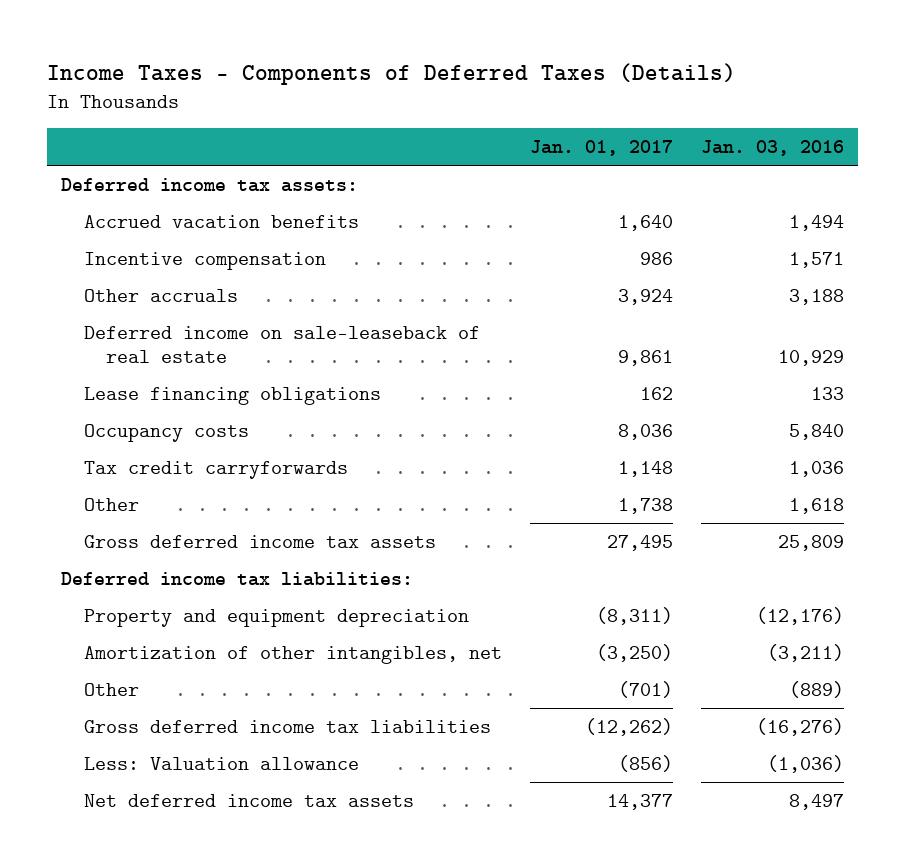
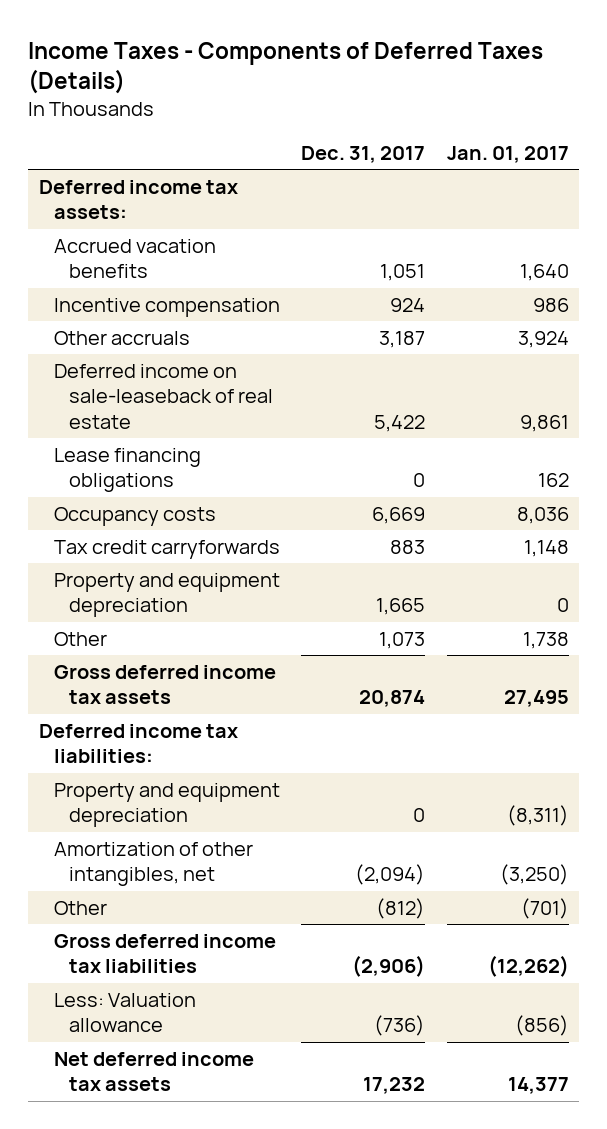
[701,140,845,157] Jan. 03, 2016 -> none
none -> [301,145,426,163] Dec. 31, 2017
none -> [53,572,280,618] Property and equipment depreciation

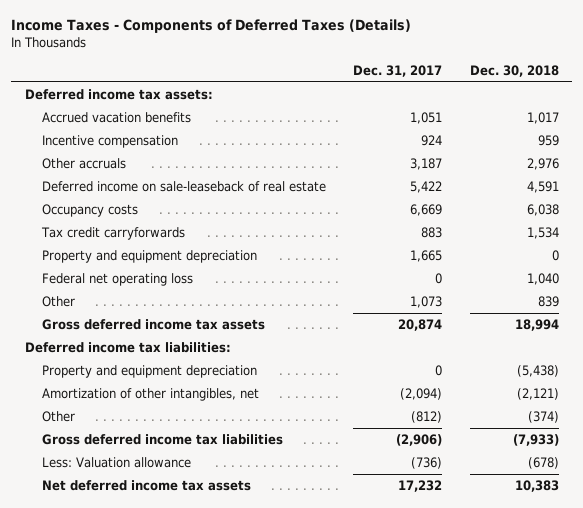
[446,145,569,163] Jan. 01, 2017 -> none
none -> [469,64,559,77] Dec. 30, 2018
[53,447,201,493] Lease financing obligations -> none
none -> [41,272,193,286] Federal net operating loss

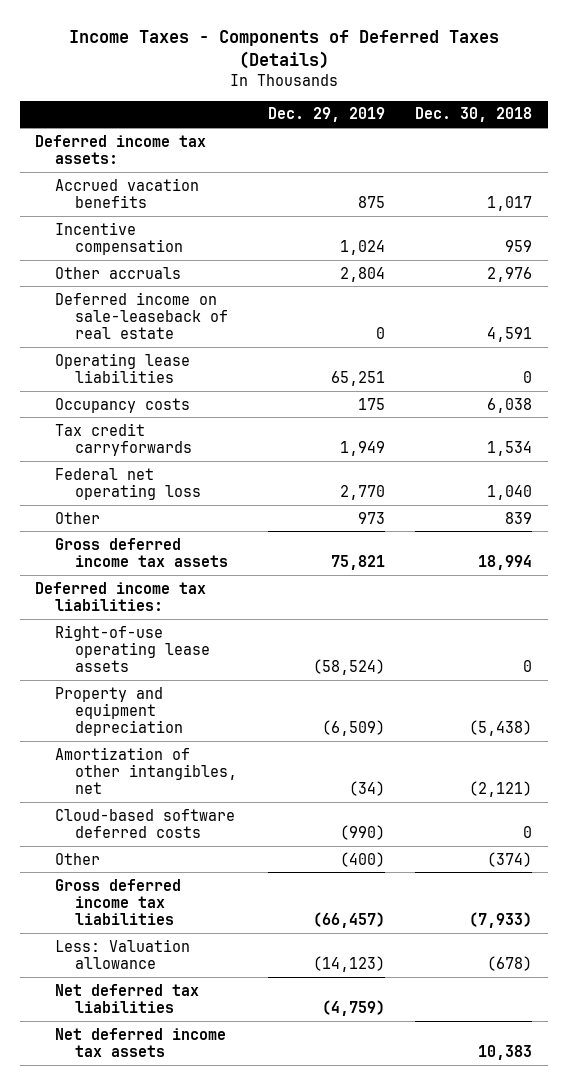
[353,64,443,77] Dec. 31, 2017 -> none
none -> [267,107,385,123] Dec. 29, 2019
none -> [55,352,191,383] Operating lease liabilities
[41,249,257,263] Property and equipment depreciation -> none
none -> [55,624,210,672] Right-of-use operating lease assets
none -> [55,808,236,838] Cloud-based software deferred costs
none -> [55,983,200,1013] Net deferred tax liabilities

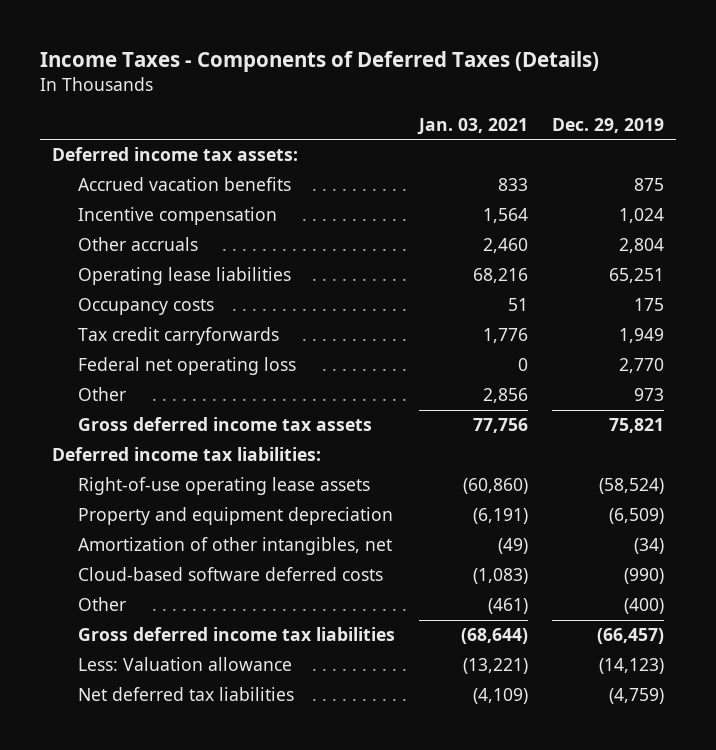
[415,107,533,123] Dec. 30, 2018 -> none
none -> [416,117,528,135] Jan. 03, 2021
[55,291,228,339] Deferred income on sale-leaseback of real estate -> none
[55,1027,227,1057] Net deferred income tax assets -> none

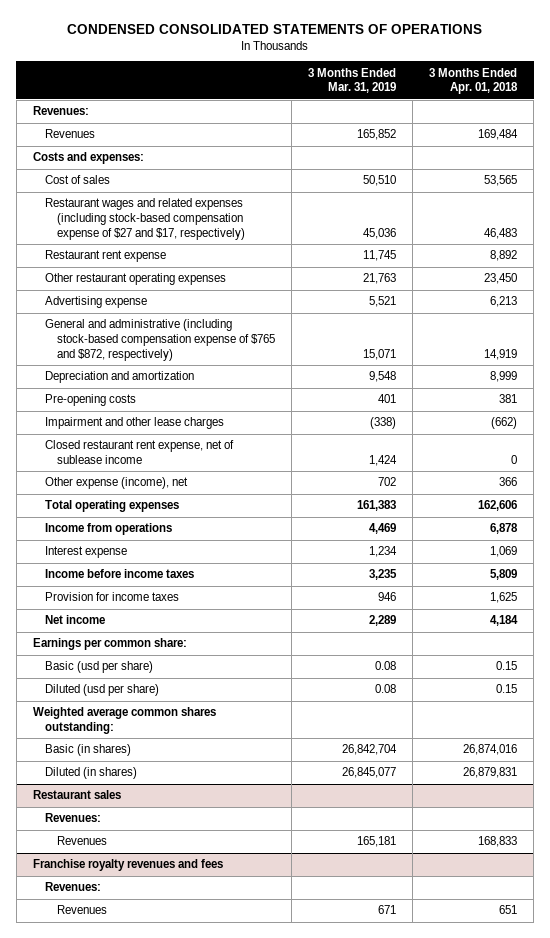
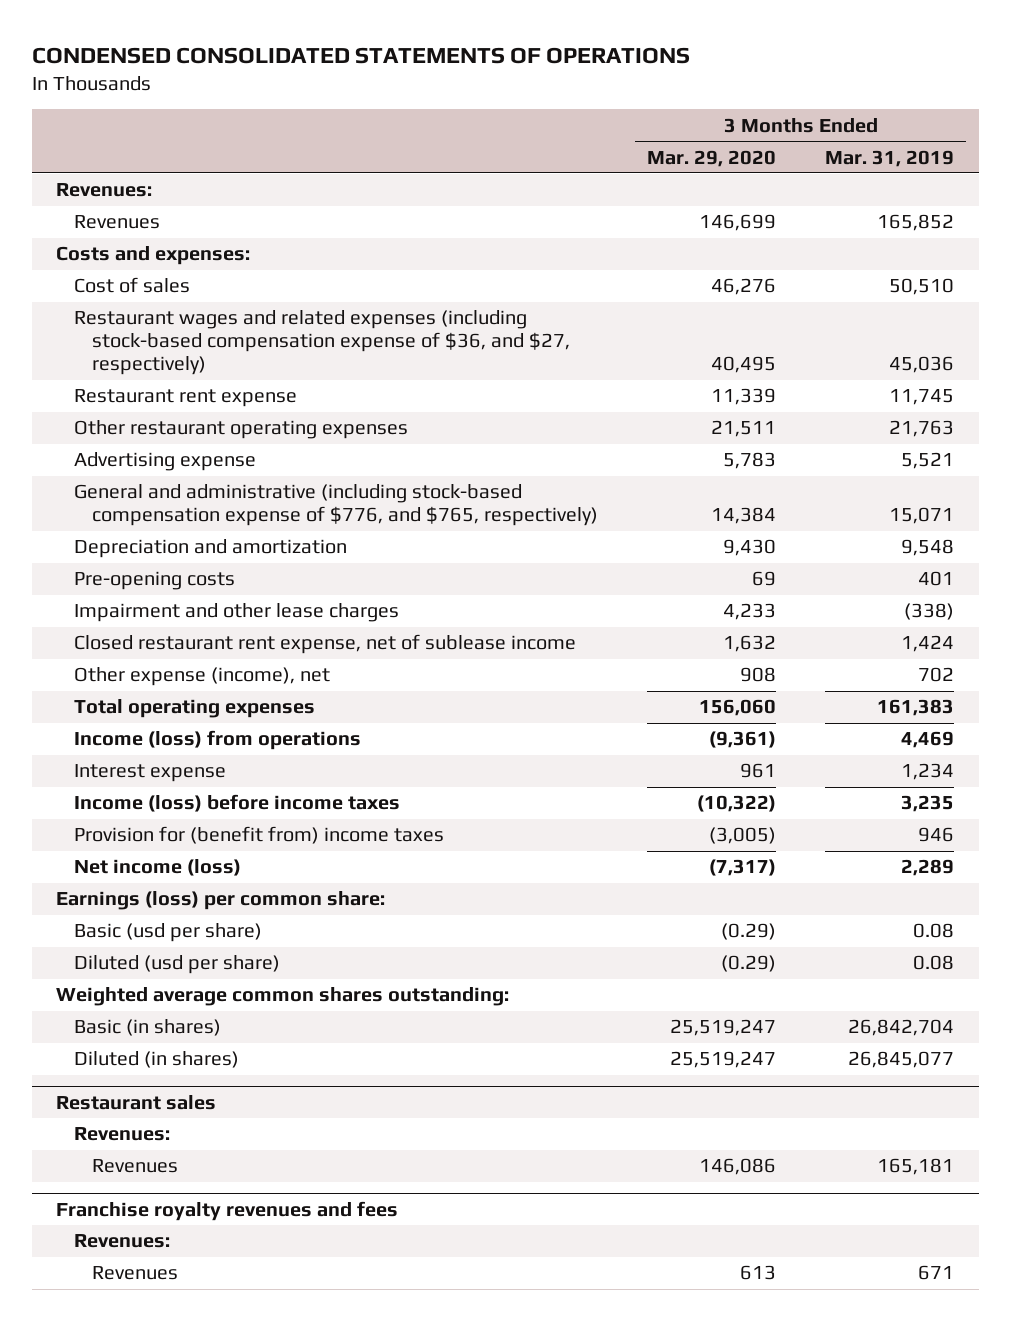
[429,67,519,95] 3 Months Ended Apr. 01, 2018 -> none
none -> [647,149,777,167] Mar. 29, 2020
[44,198,245,240] Restaurant wages and related expenses (including stock-based compensation expense of $27 and $17, respectively) -> [74,310,571,376] Restaurant wages and related expenses (including stock-based compensation expense of $36, and $27, respectively)
[44,319,275,361] General and administrative (including stock-based compensation expense of $765 and $872, respectively) -> [74,484,599,527] General and administrative (including stock-based compensation expense of $776, and $765, respectively)
[44,523,172,536] Income from operations -> [74,730,362,751] Income (loss) from operations
[44,569,194,579] Income before income taxes -> [74,794,401,813] Income (loss) before income taxes
[44,592,179,602] Provision for income taxes -> [74,826,445,845] Provision for (benefit from) income taxes
[44,615,105,625] Net income -> [74,859,242,877] Net income (loss)
[32,638,187,651] Earnings per common share: -> [56,891,386,911] Earnings (loss) per common share:

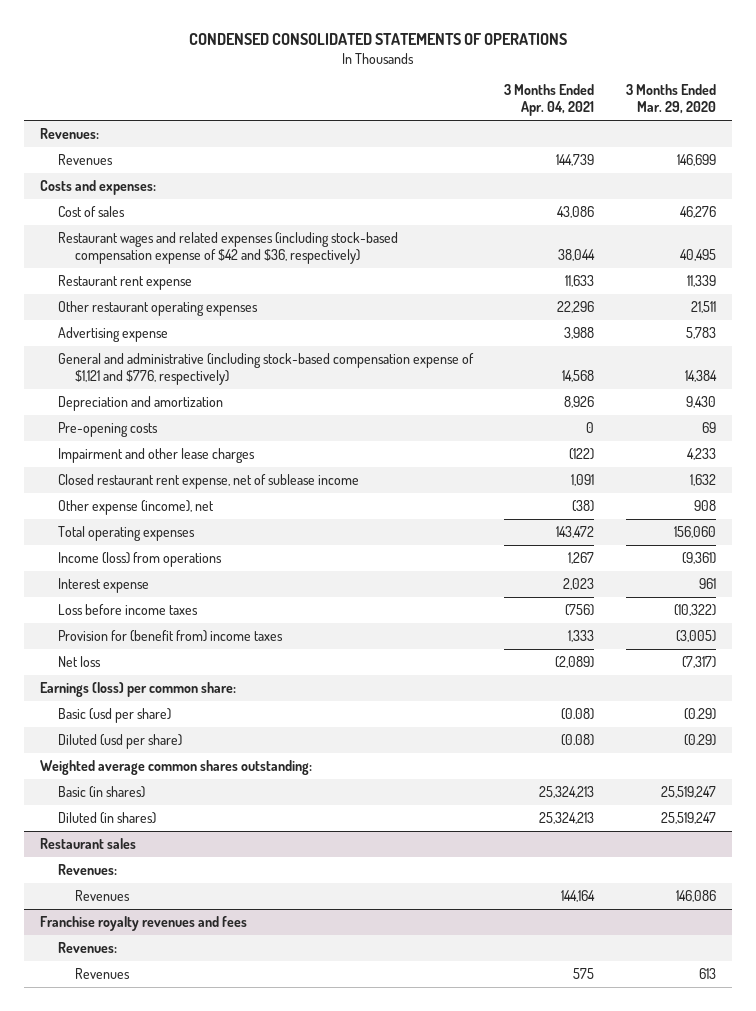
[825,149,955,167] Mar. 31, 2019 -> none
none -> [504,84,595,117] 3 Months Ended Apr. 04, 2021
[74,310,571,376] Restaurant wages and related expenses (including stock-based compensation expense of $36, and $27, respectively) -> [57,231,398,264] Restaurant wages and related expenses (including stock-based compensation expense of $42 and $36, respectively)
[74,484,599,527] General and administrative (including stock-based compensation expense of $776, and $765, respectively) -> [57,352,474,385] General and administrative (including stock-based compensation expense of $1,121 and $776, respectively)
[74,794,401,813] Income (loss) before income taxes -> [57,603,198,615] Loss before income taxes
[74,859,242,877] Net income (loss) -> [57,655,101,667] Net loss

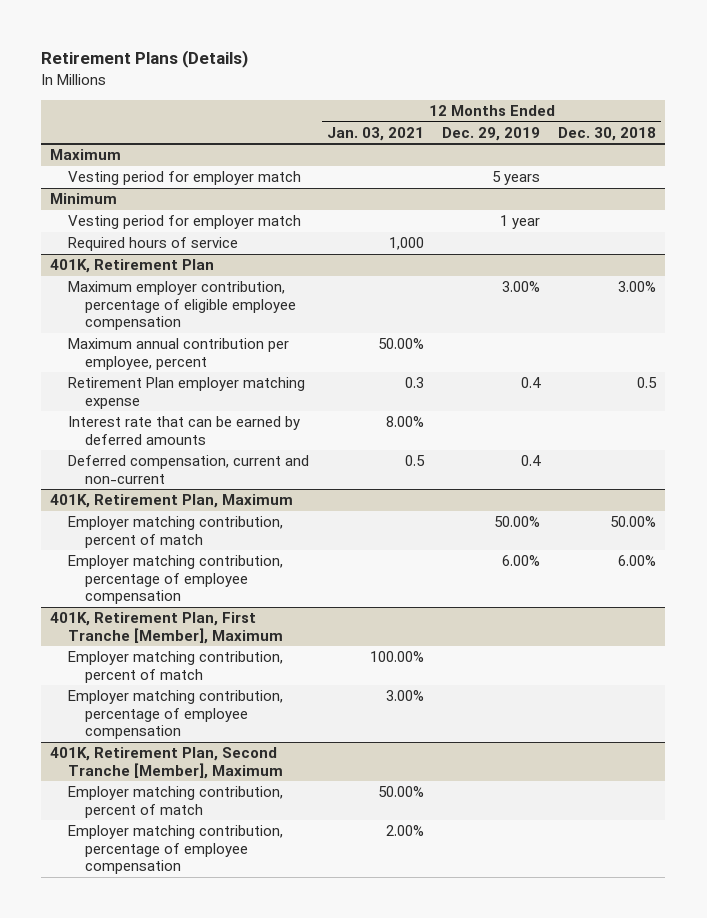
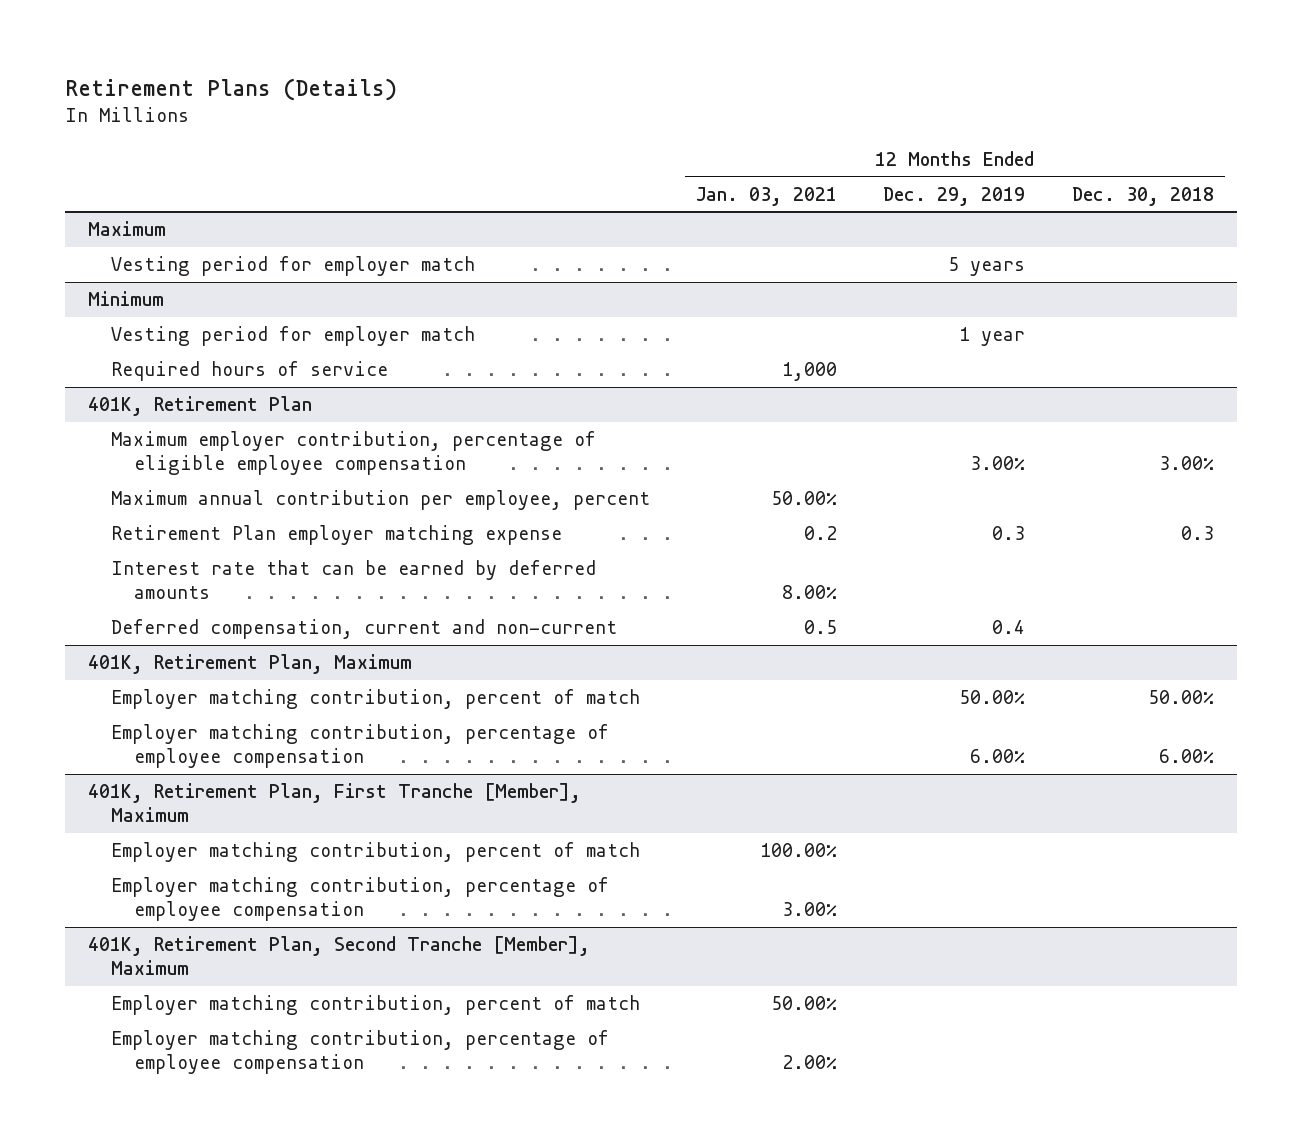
[404,377,424,389] 0.3 -> [804,526,838,541] 0.2
[521,377,542,389] 0.4 -> [992,526,1026,541] 0.3
[637,377,658,389] 0.5 -> [1180,526,1214,541] 0.3

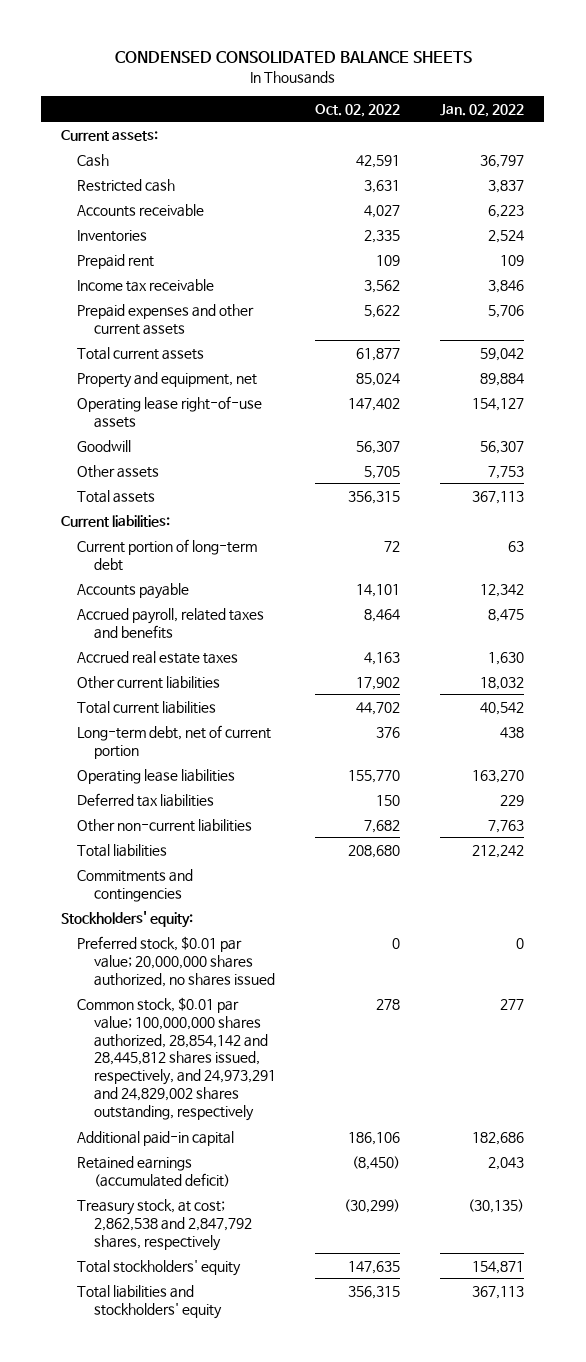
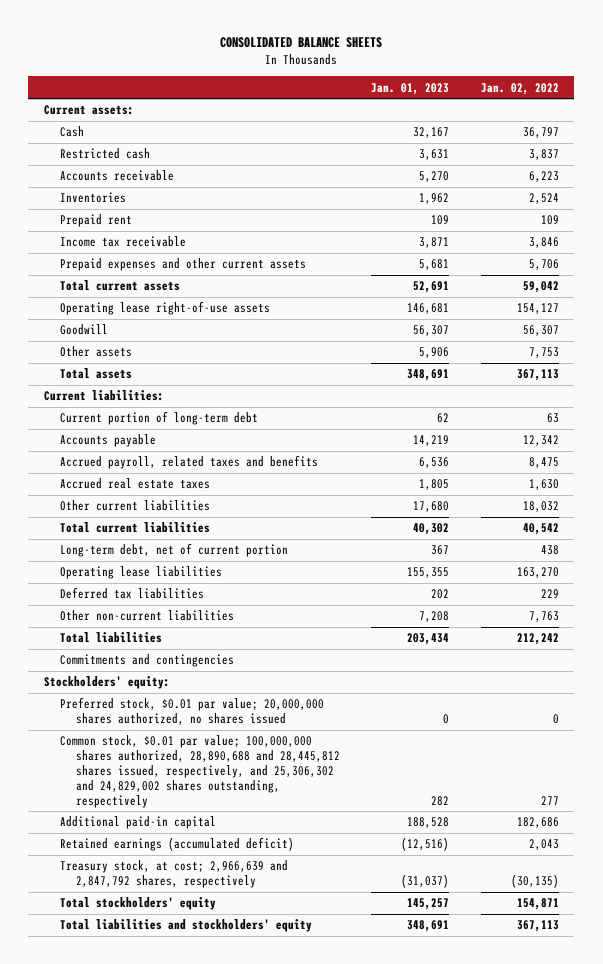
[114,51,472,64] CONDENSED CONSOLIDATED BALANCE SHEETS -> [220,37,383,49] CONSOLIDATED BALANCE SHEETS
[315,104,401,118] Oct. 02, 2022 -> none
none -> [371,82,450,95] Jan. 01, 2023
[77,371,258,388] Property and equipment, net -> none
[77,996,276,1122] Common stock, $0.01 par value; 100,000,000 shares authorized, 28,854,142 and 28,445,812 shares issued, respectively, and 24,973,291 and 24,829,002 shares outstanding, respectively -> [60,735,341,808] Common stock, $0.01 par value; 100,000,000 shares authorized, 28,890,688 and 28,445,812 shares issued, respectively, and 25,306,302 and 24,829,002 shares outstanding, respectively
[77,1198,252,1251] Treasury stock, at cost; 2,862,538 and 2,847,792 shares, respectively -> [60,860,289,889] Treasury stock, at cost; 2,966,639 and 2,847,792 shares, respectively

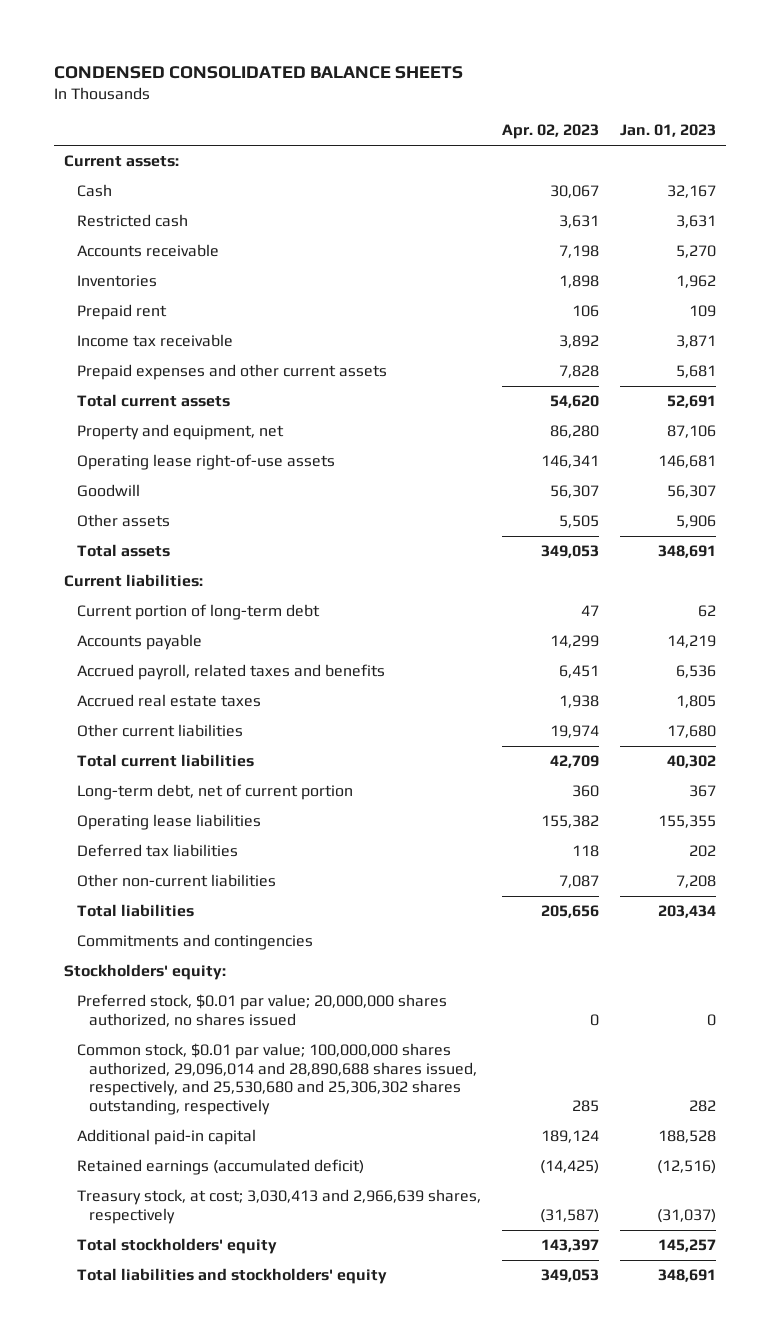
[220,37,383,49] CONSOLIDATED BALANCE SHEETS -> [53,65,463,79] CONDENSED CONSOLIDATED BALANCE SHEETS
[480,82,559,95] Jan. 02, 2022 -> none
none -> [501,124,599,140] Apr. 02, 2023
none -> [76,424,284,441] Property and equipment, net
[60,735,341,808] Common stock, $0.01 par value; 100,000,000 shares authorized, 28,890,688 and 28,445,812 shares issued, respectively, and 25,306,302 and 24,829,002 shares outstanding, respectively -> [76,1043,478,1115] Common stock, $0.01 par value; 100,000,000 shares authorized, 29,096,014 and 28,890,688 shares issued, respectively, and 25,530,680 and 25,306,302 shares outstanding, respectively
[60,860,289,889] Treasury stock, at cost; 2,966,639 and 2,847,792 shares, respectively -> [76,1189,481,1224] Treasury stock, at cost; 3,030,413 and 2,966,639 shares, respectively

